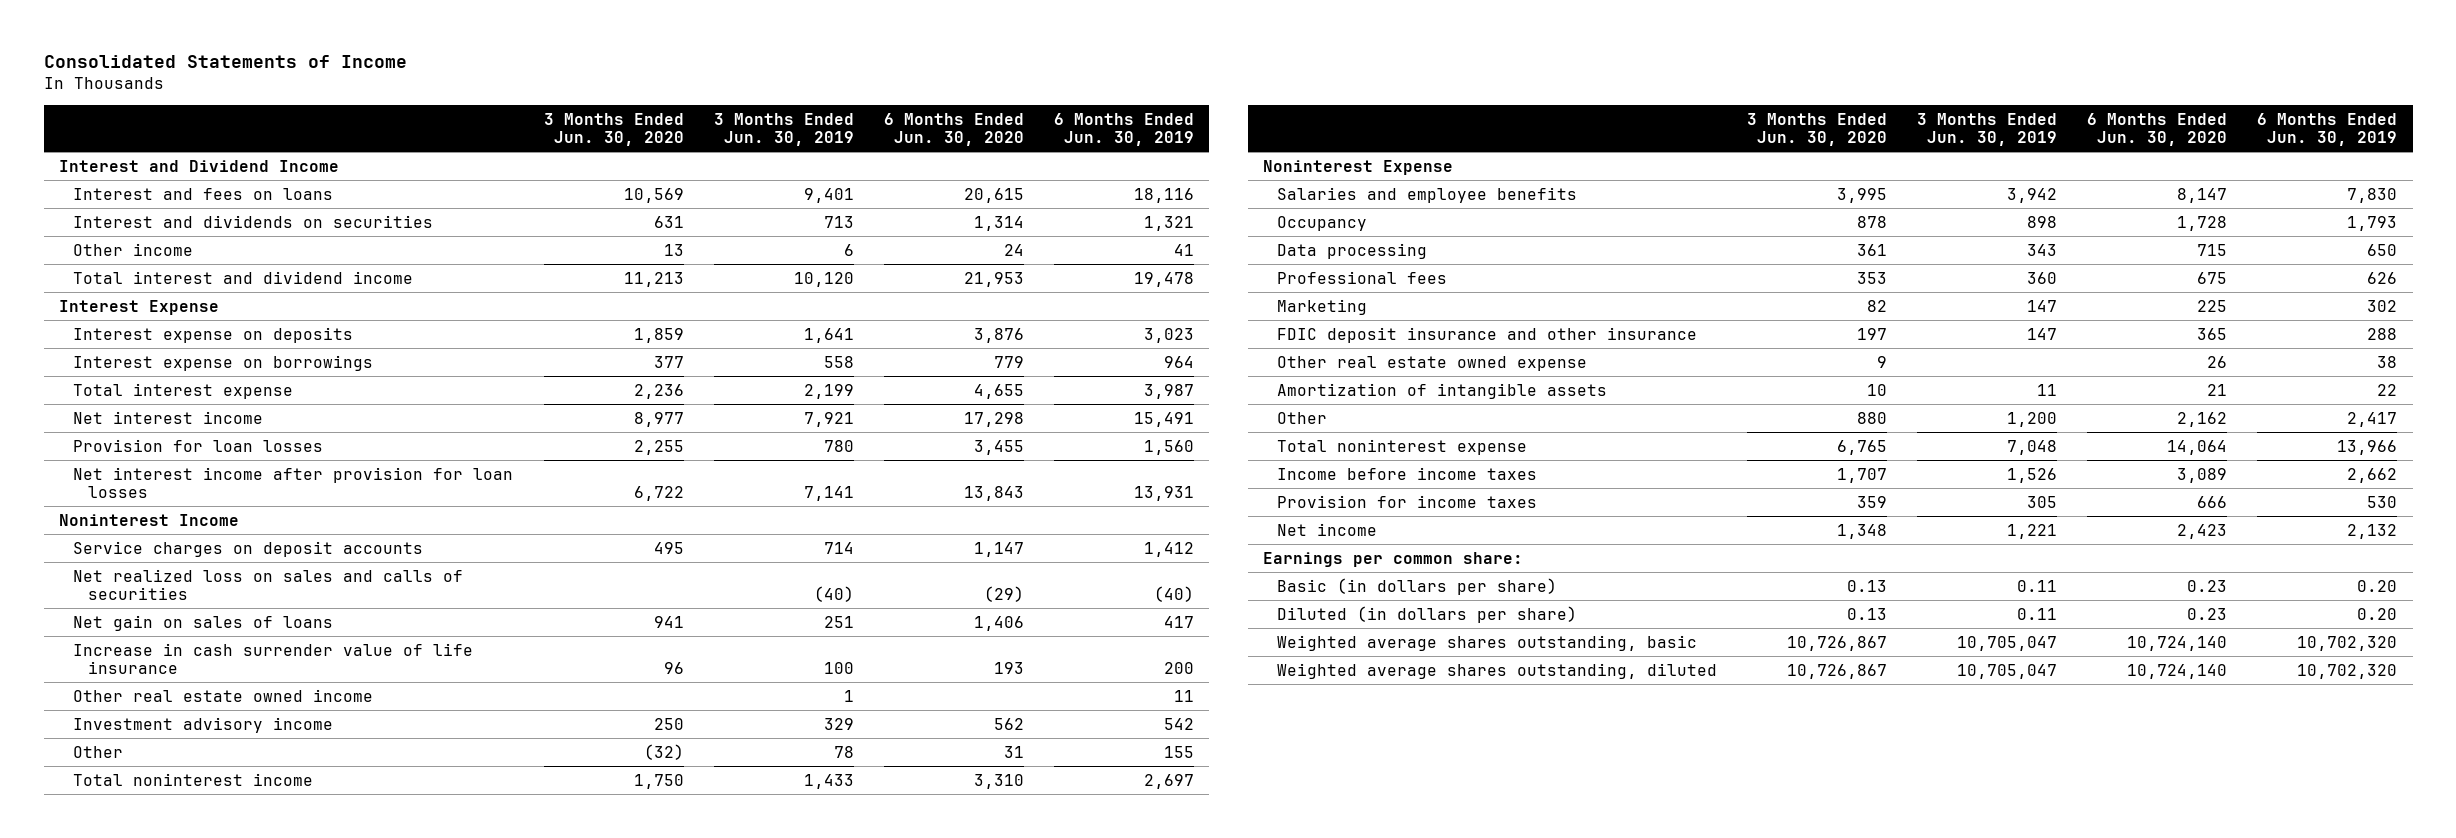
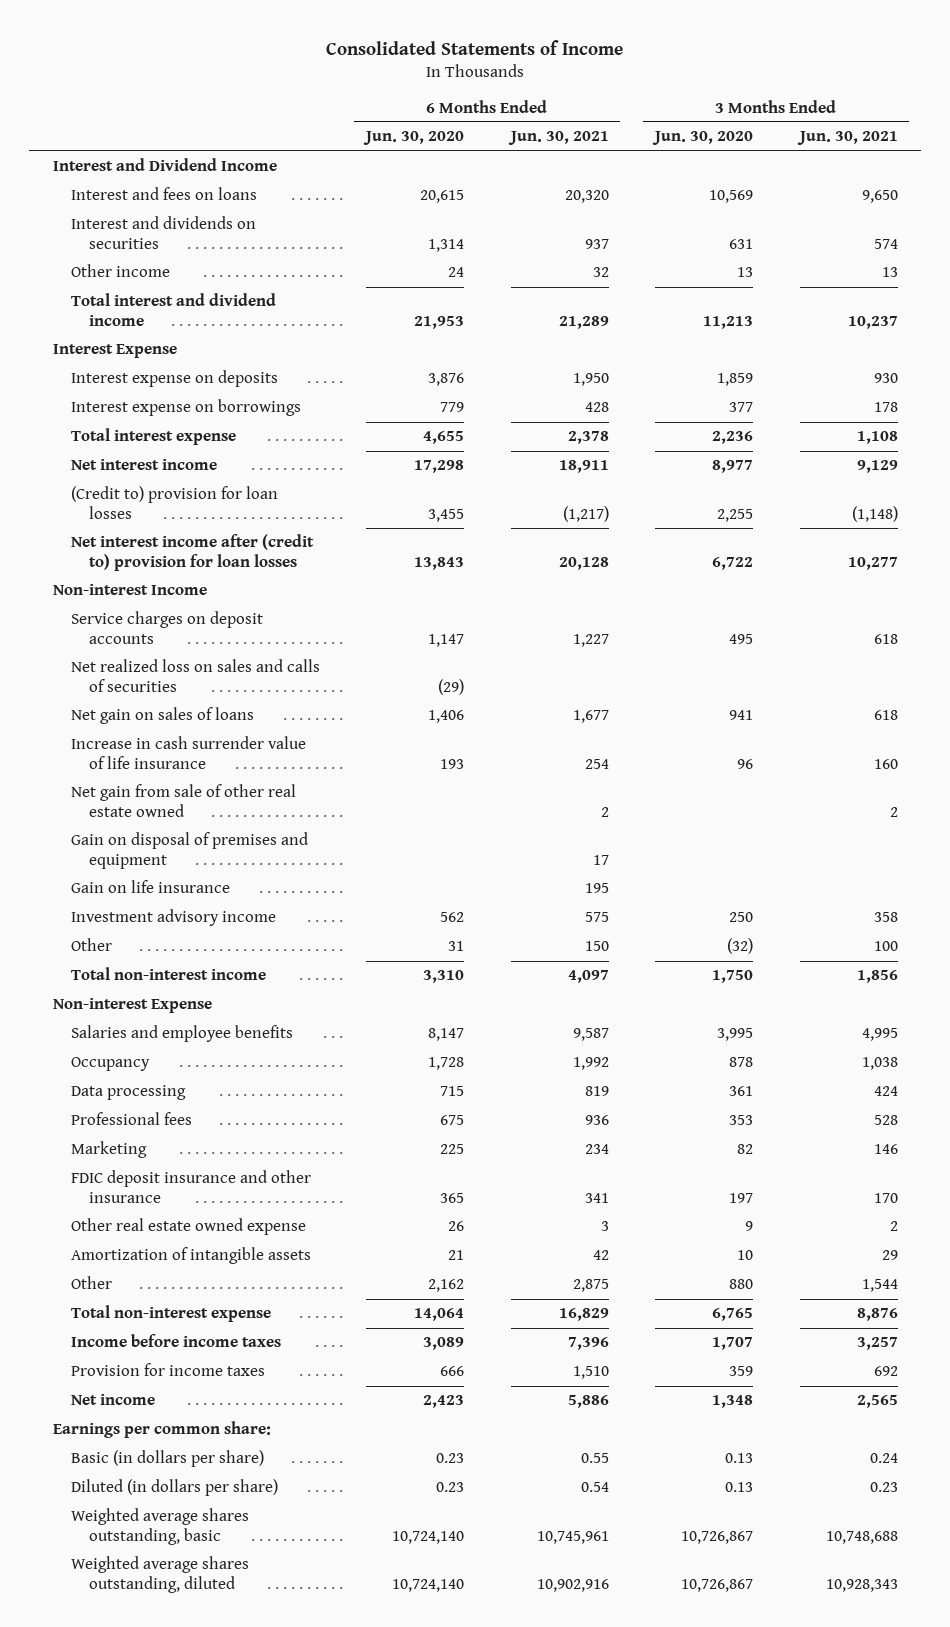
[713,112,854,147] 3 Months Ended Jun. 30, 2019 -> none
[1053,112,1194,147] 6 Months Ended Jun. 30, 2019 -> none
none -> [507,131,609,146] Jun. 30, 2021
none -> [796,131,898,146] Jun. 30, 2021
[73,438,324,452] Provision for loan losses -> [70,486,278,520] (Credit to) provision for loan losses
[73,466,514,499] Net interest income after provision for loan losses -> [70,534,314,572] Net interest income after (credit to) provision for loan losses
[58,513,239,526] Noninterest Income -> [52,584,207,596] Non-interest Income
[73,688,374,702] Other real estate owned income -> none
none -> [70,784,296,818] Net gain from sale of other real estate owned
none -> [70,832,308,870] Gain on disposal of premises and equipment
none -> [70,880,230,894] Gain on life insurance
[73,772,314,786] Total noninterest income -> [70,967,266,981] Total non-interest income
[1262,159,1453,175] Noninterest Expense -> [52,998,212,1014] Non-interest Expense
[1277,438,1528,455] Total noninterest expense -> [70,1305,271,1323] Total non-interest expense

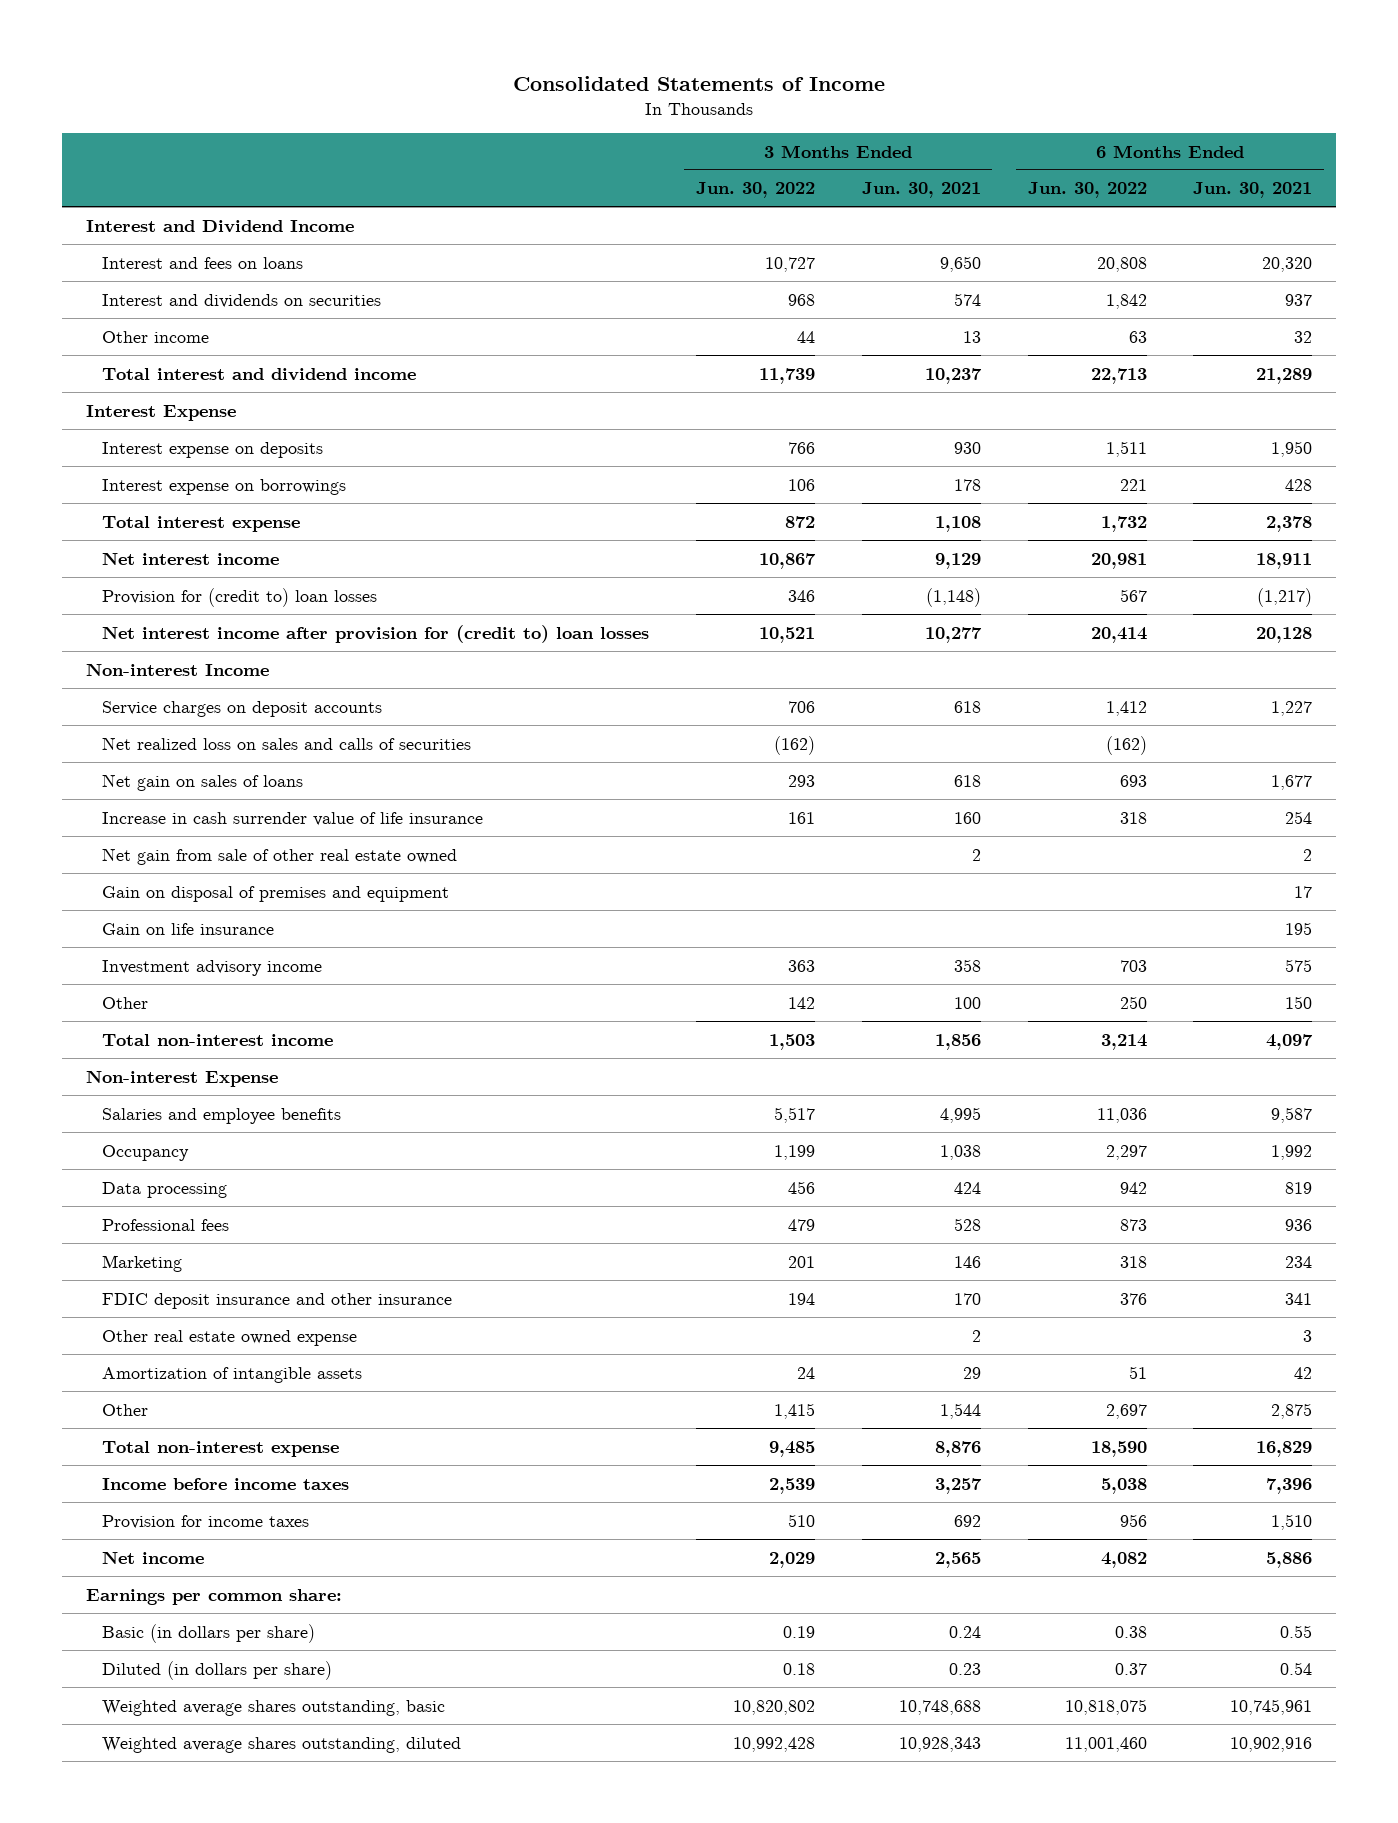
[363,131,465,146] Jun. 30, 2020 -> none
[652,131,754,146] Jun. 30, 2020 -> none
none -> [695,182,815,199] Jun. 30, 2022
none -> [1027,182,1147,199] Jun. 30, 2022
[70,486,278,520] (Credit to) provision for loan losses -> [101,587,377,607] Provision for (credit to) loan losses
[70,534,314,572] Net interest income after (credit to) provision for loan losses -> [101,624,649,643] Net interest income after provision for (credit to) loan losses

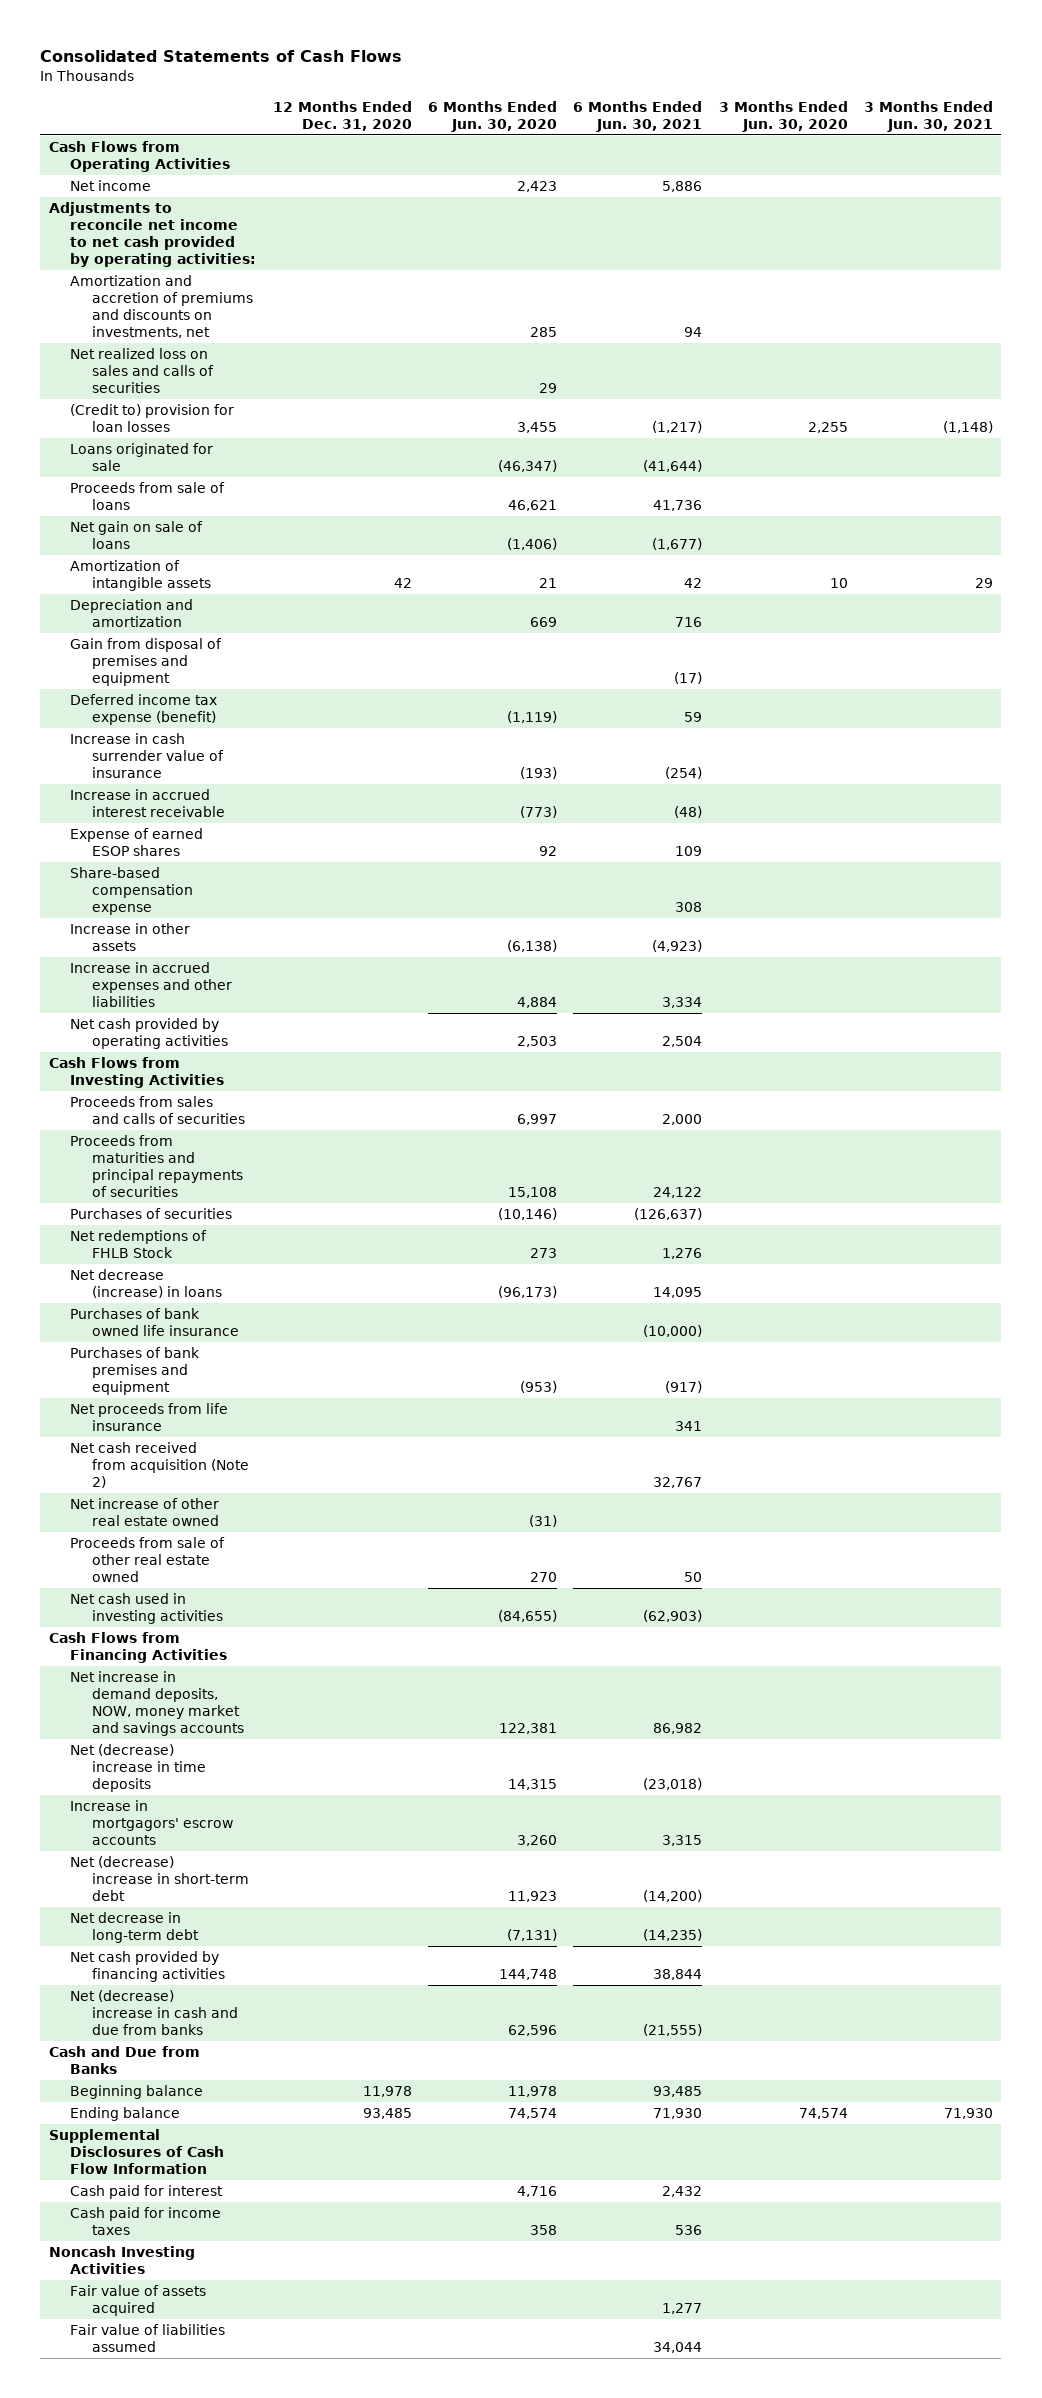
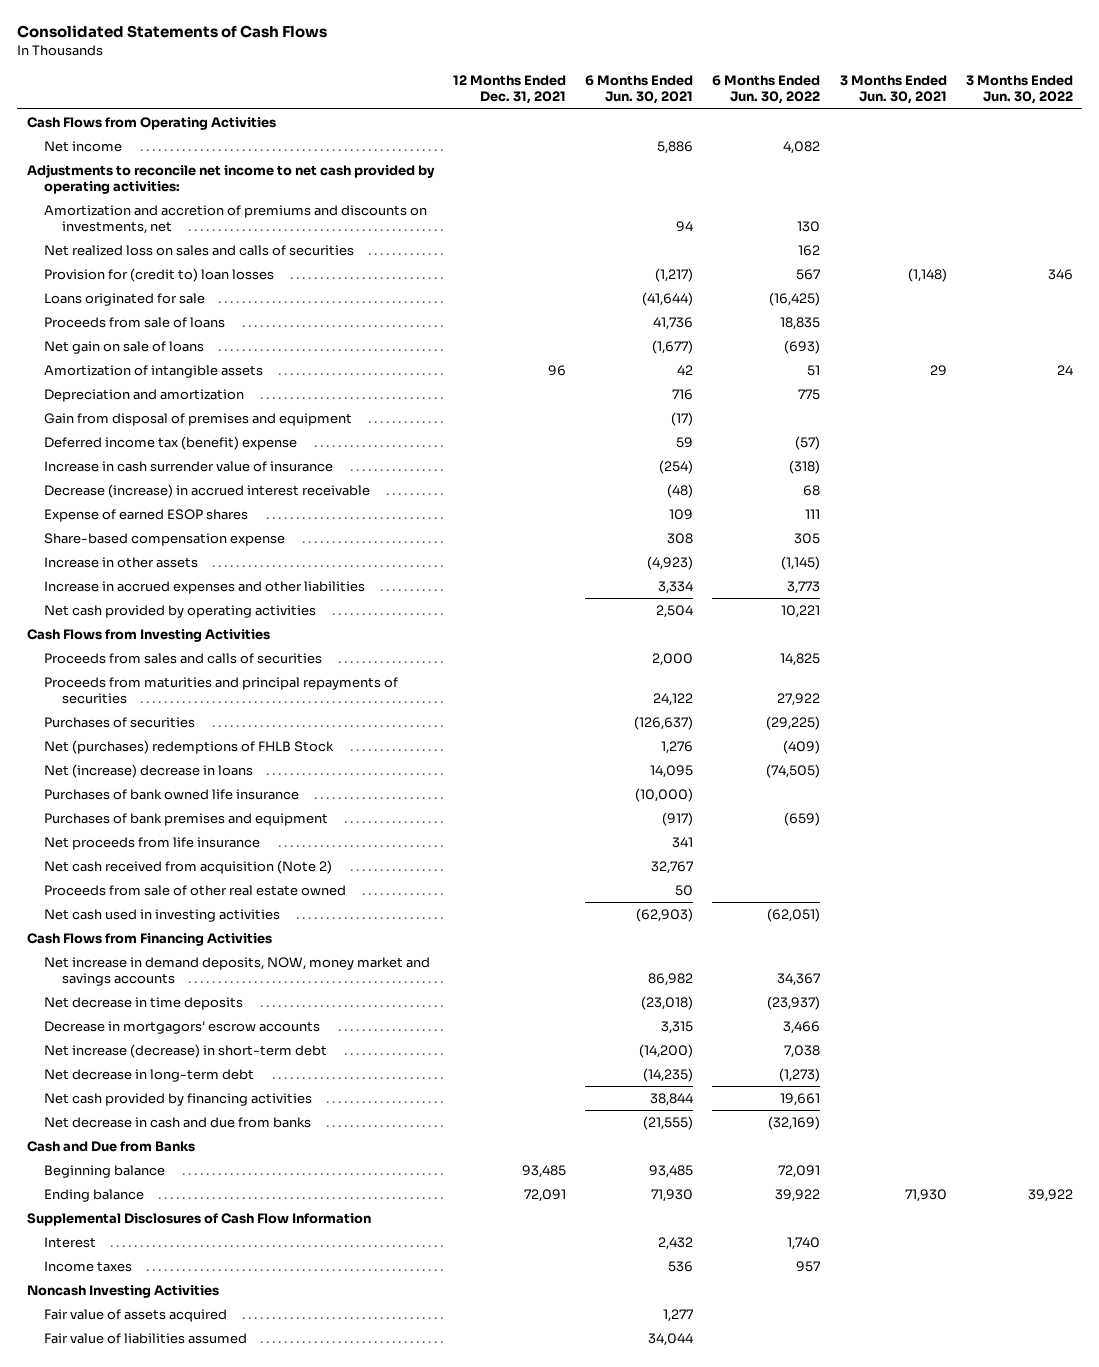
[272,100,412,131] 12 Months Ended Dec. 31, 2020 -> none
[428,100,558,132] 6 Months Ended Jun. 30, 2020 -> none
[718,100,848,132] 3 Months Ended Jun. 30, 2020 -> none
none -> [452,75,566,105] 12 Months Ended Dec. 31, 2021
none -> [712,75,821,105] 6 Months Ended Jun. 30, 2022
none -> [965,75,1073,105] 3 Months Ended Jun. 30, 2022
[70,404,235,433] (Credit to) provision for loan losses -> [44,268,275,283] Provision for (credit to) loan losses
[70,694,218,726] Deferred income tax expense (benefit) -> [44,436,298,451] Deferred income tax (benefit) expense
[70,789,226,818] Increase in accrued interest receivable -> [44,484,371,499] Decrease (increase) in accrued interest receivable
[70,1230,208,1259] Net redemptions of FHLB Stock -> [44,740,335,755] Net (purchases) redemptions of FHLB Stock
[70,1269,223,1299] Net decrease (increase) in loans -> [44,764,254,779] Net (increase) decrease in loans
[70,1498,220,1527] Net increase of other real estate owned -> none
[70,1744,207,1793] Net (decrease) increase in time deposits -> [44,997,244,1011] Net decrease in time deposits
[70,1800,234,1846] Increase in mortgagors' escrow accounts -> [44,1021,321,1035] Decrease in mortgagors' escrow accounts
[70,1856,250,1902] Net (decrease) increase in short-term debt -> [44,1044,328,1059] Net increase (decrease) in short-term debt
[70,1990,239,2036] Net (decrease) increase in cash and due from banks -> [44,1117,312,1129] Net decrease in cash and due from banks
[70,2185,224,2200] Cash paid for interest -> [44,1237,97,1249] Interest
[70,2207,222,2236] Cash paid for income taxes -> [44,1261,133,1273] Income taxes

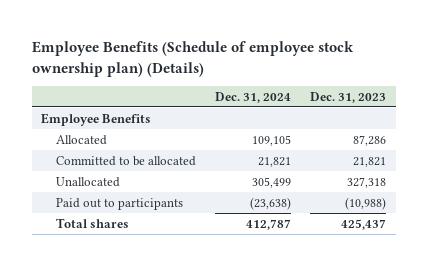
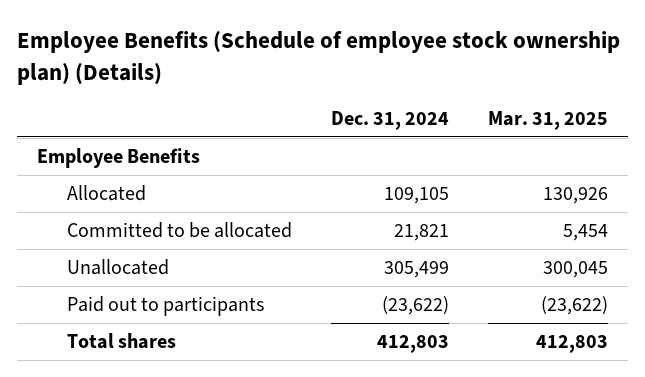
[310,91,387,103] Dec. 31, 2023 -> none
none -> [488,110,609,130] Mar. 31, 2025
[250,196,292,210] (23,638) -> [382,296,450,316] (23,622)
[246,218,292,230] 412,787 -> [377,335,450,354] 412,803

